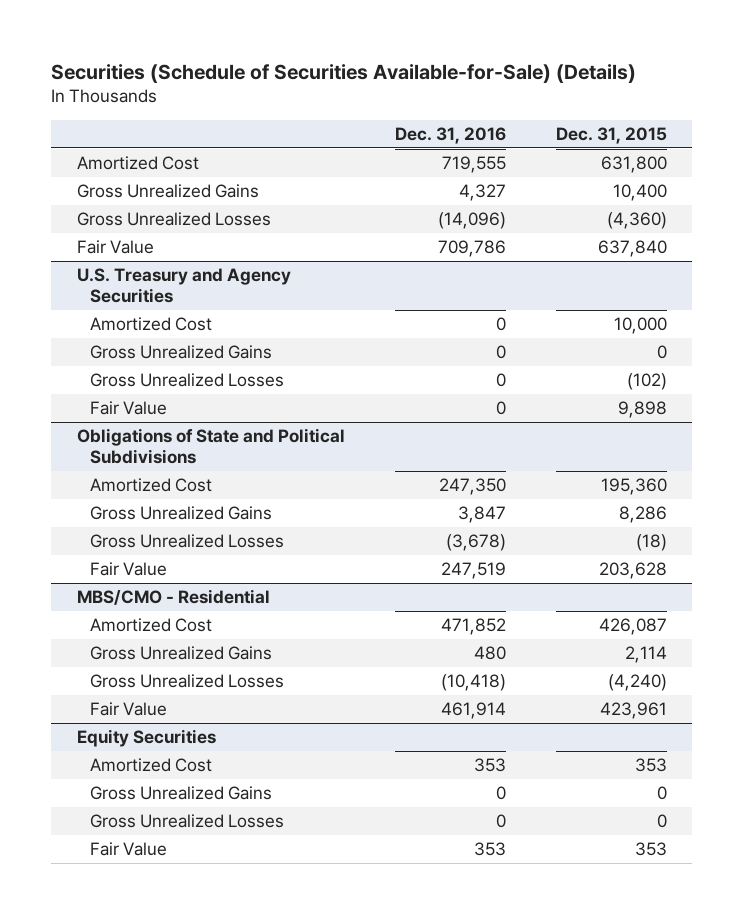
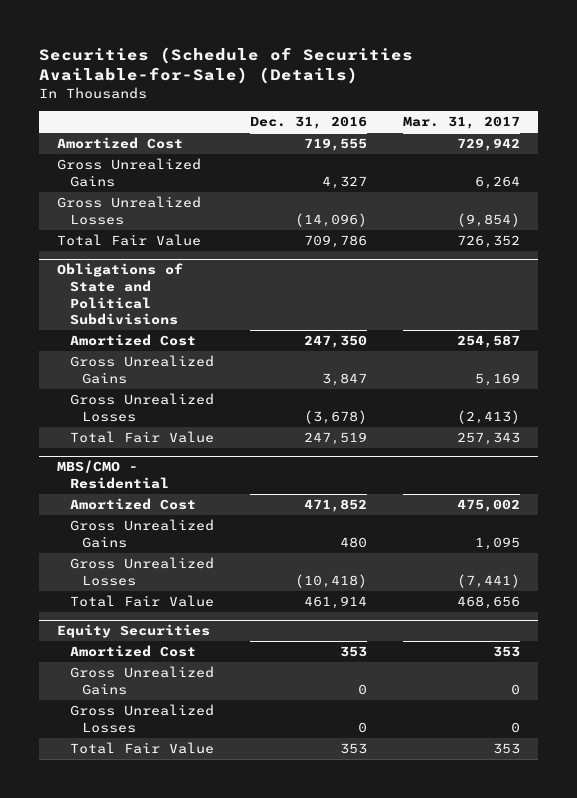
[555,127,667,145] Dec. 31, 2015 -> none
none -> [402,116,520,130] Mar. 31, 2017
[76,268,291,304] U.S. Treasury and Agency Securities -> none
[89,317,212,332] Amortized Cost -> none
[89,345,272,360] Gross Unrealized Gains -> none
[89,373,284,388] Gross Unrealized Losses -> none
[89,401,167,416] Fair Value -> none
[76,240,154,255] Fair Value -> [57,234,202,247] Total Fair Value
[89,562,167,577] Fair Value -> [69,431,214,444] Total Fair Value
[89,702,167,717] Fair Value -> [69,595,214,608] Total Fair Value
[89,842,167,857] Fair Value -> [69,742,214,755] Total Fair Value

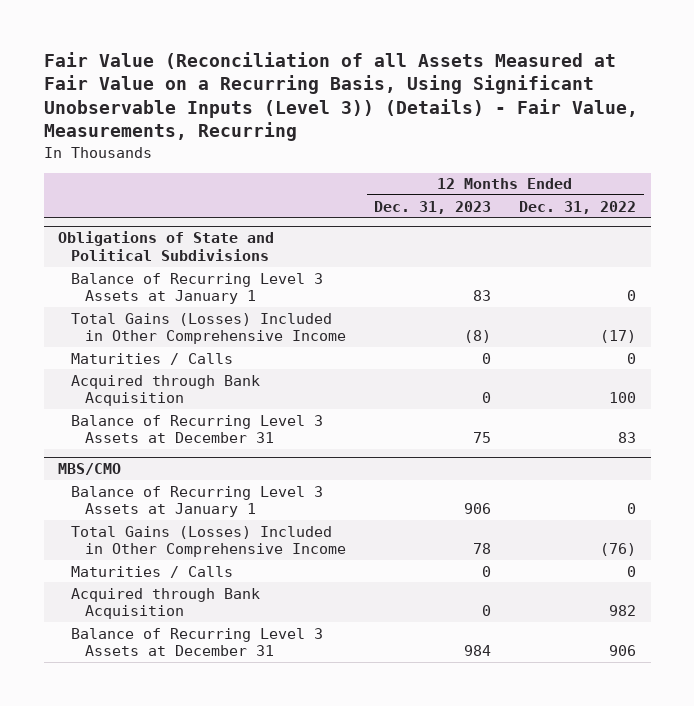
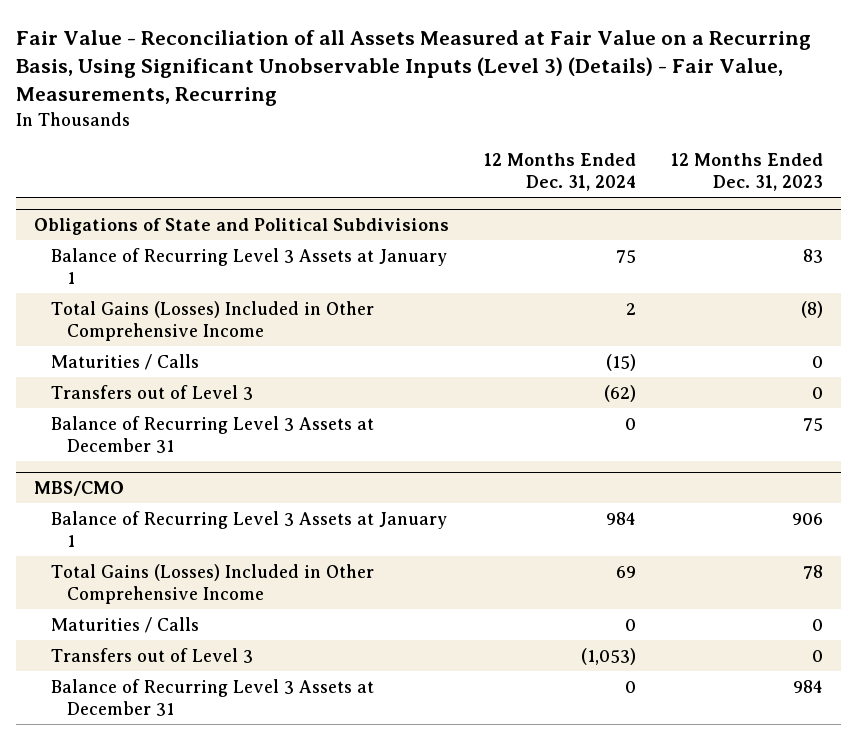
[43,52,638,142] Fair Value (Reconciliation of all Assets Measured at Fair Value on a Recurring Basis, Using Significant Unobservable Inputs (Level 3)) (Details) - Fair Value, Measurements, Recurring -> [16,29,812,107] Fair Value - Reconciliation of all Assets Measured at Fair Value on a Recurring Basis, Using Significant Unobservable Inputs (Level 3) (Details) - Fair Value, Measurements, Recurring
[519,200,637,214] Dec. 31, 2022 -> none
none -> [484,153,637,192] 12 Months Ended Dec. 31, 2024
[71,374,261,407] Acquired through Bank Acquisition -> none
none -> [50,384,253,400] Transfers out of Level 3
[71,587,261,620] Acquired through Bank Acquisition -> none
none -> [50,647,253,663] Transfers out of Level 3

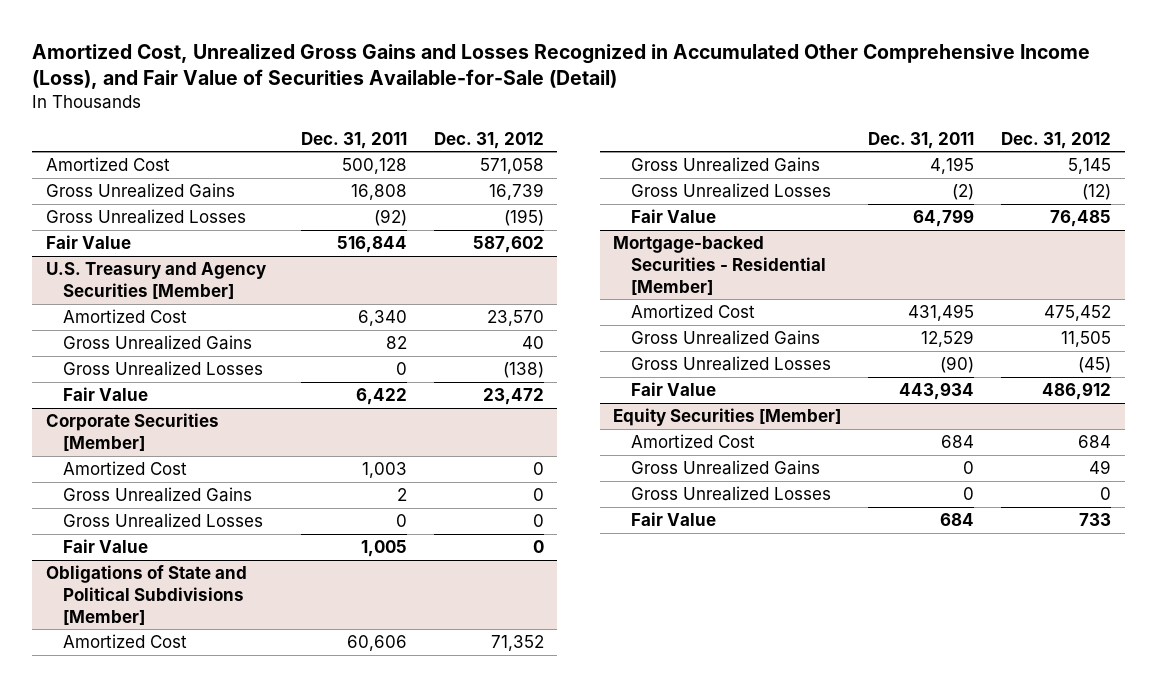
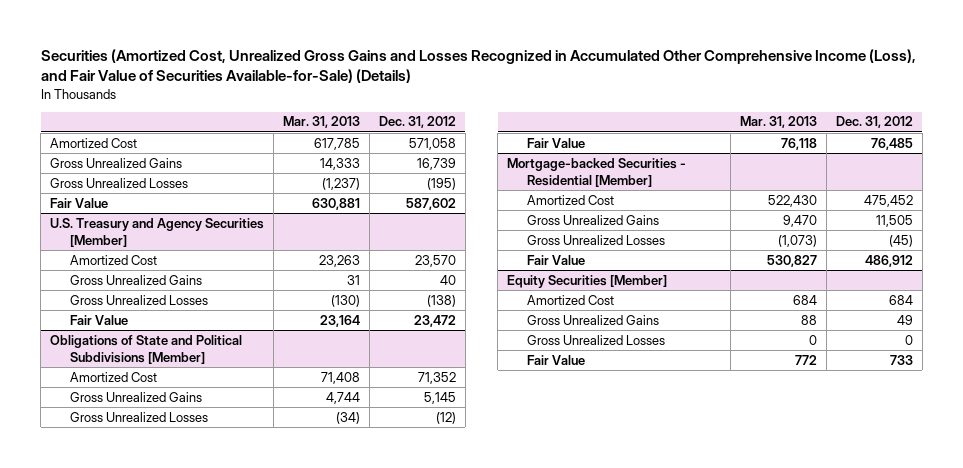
[32,43,1091,90] Amortized Cost, Unrealized Gross Gains and Losses Recognized in Accumulated Other Comprehensive Income (Loss), and Fair Value of Securities Available-for-Sale (Detail) -> [40,49,916,84] Securities (Amortized Cost, Unrealized Gross Gains and Losses Recognized in Accumulated Other Comprehensive Income (Loss), and Fair Value of Securities Available-for-Sale) (Details)
[300,131,407,149] Dec. 31, 2011 -> none
none -> [283,116,361,129] Mar. 31, 2013
[45,413,219,451] Corporate Securities [Member] -> none
[63,461,188,476] Amortized Cost -> none
[63,487,253,503] Gross Unrealized Gains -> none
[63,513,264,529] Gross Unrealized Losses -> none
[63,539,149,554] Fair Value -> none

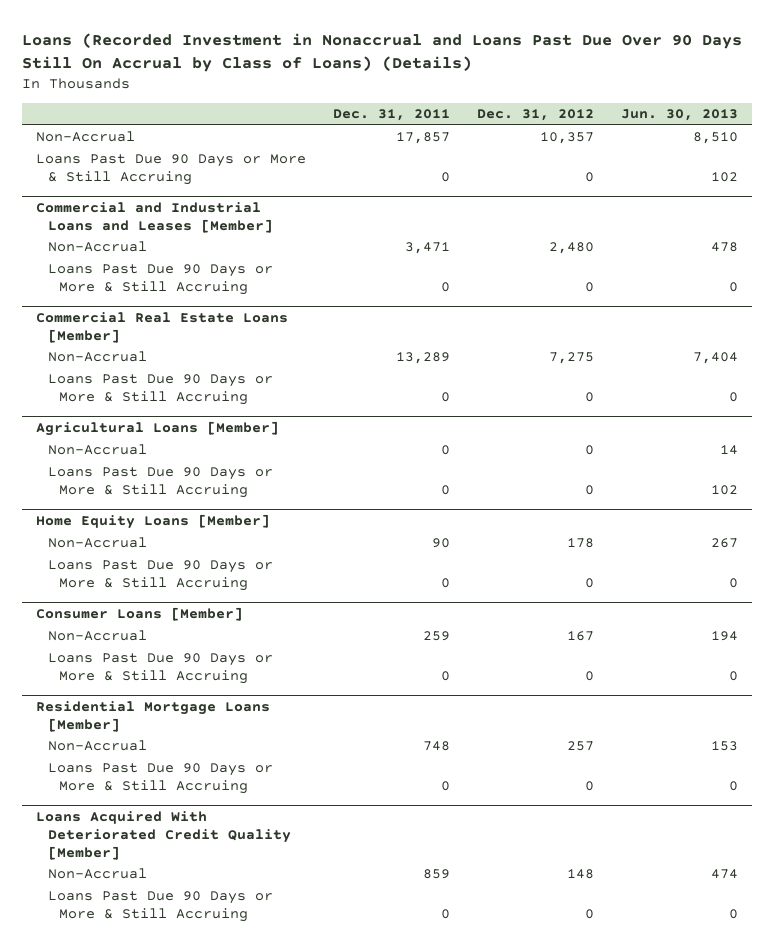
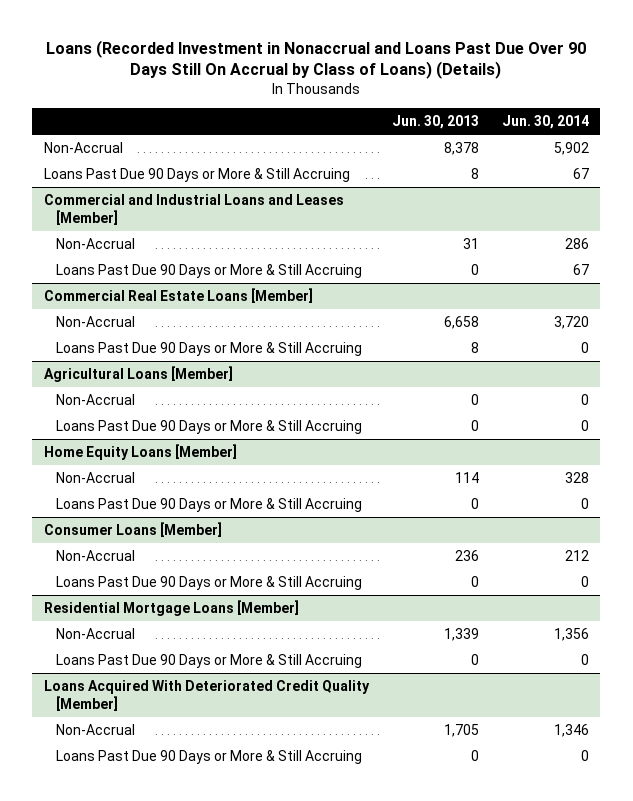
[333,109,451,122] Dec. 31, 2011 -> none
[477,109,595,122] Dec. 31, 2012 -> none
none -> [501,114,589,129] Jun. 30, 2014
[693,132,739,145] 8,510 -> [443,142,479,156] 8,378
[711,172,739,183] 102 -> [470,168,479,180] 8
[711,242,739,253] 478 -> [462,238,479,250] 31
[693,352,739,365] 7,404 -> [443,316,479,330] 6,658
[729,392,739,403] 0 -> [470,342,479,354] 8
[720,445,739,456] 14 -> [470,394,479,406] 0
[711,485,739,496] 102 -> [470,420,479,432] 0
[711,538,739,549] 267 -> [454,472,479,484] 114
[711,631,739,642] 194 -> [454,550,479,562] 236
[711,741,739,752] 153 -> [443,628,479,642] 1,339
[711,869,739,880] 474 -> [443,724,479,738] 1,705

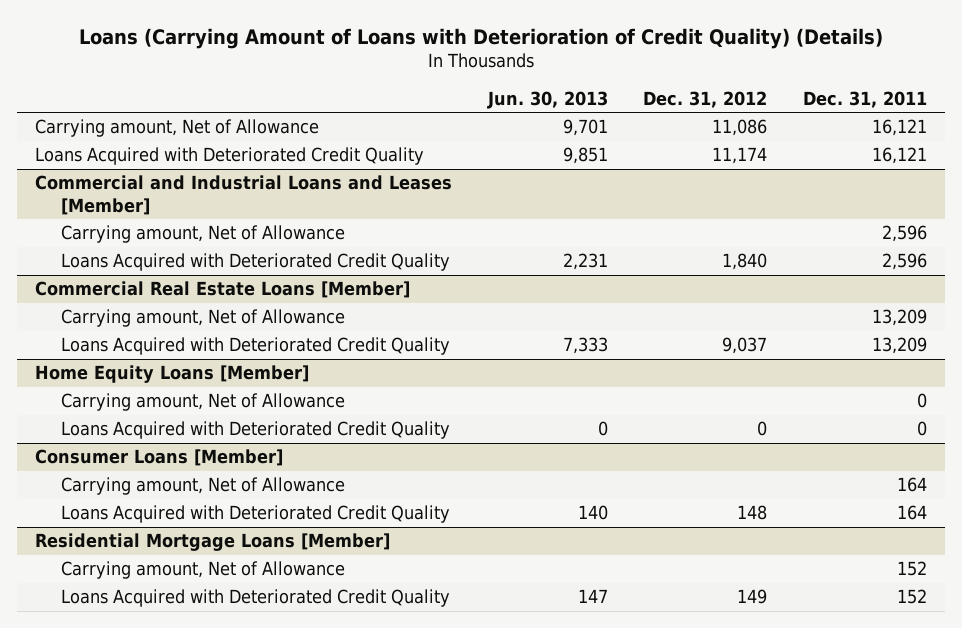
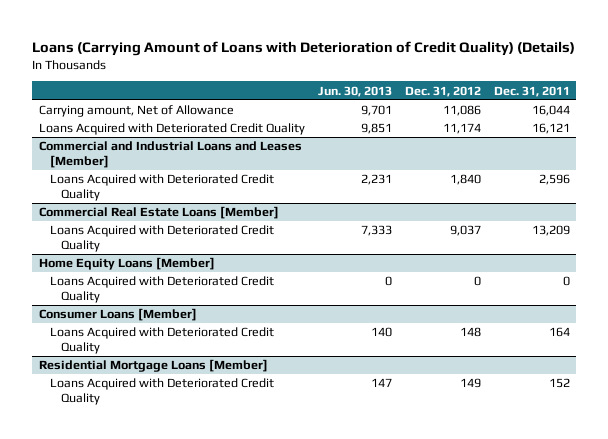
[872,119,928,137] 16,121 -> [531,105,570,117] 16,044
[60,225,345,244] Carrying amount, Net of Allowance -> none
[60,309,345,328] Carrying amount, Net of Allowance -> none
[60,393,345,412] Carrying amount, Net of Allowance -> none
[60,477,345,496] Carrying amount, Net of Allowance -> none
[60,561,345,580] Carrying amount, Net of Allowance -> none

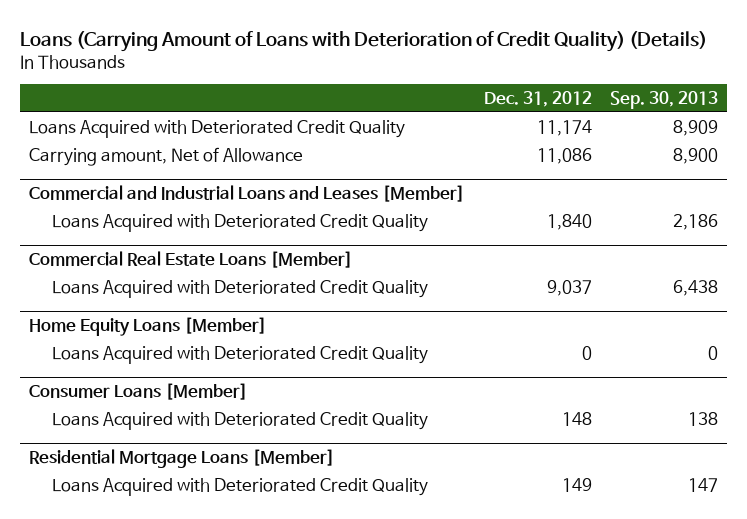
[317,85,392,97] Jun. 30, 2013 -> none
[493,85,570,97] Dec. 31, 2011 -> none
none -> [610,90,719,109] Sep. 30, 2013
[38,105,234,118] Carrying amount, Net of Allowance -> [29,146,304,166] Carrying amount, Net of Allowance

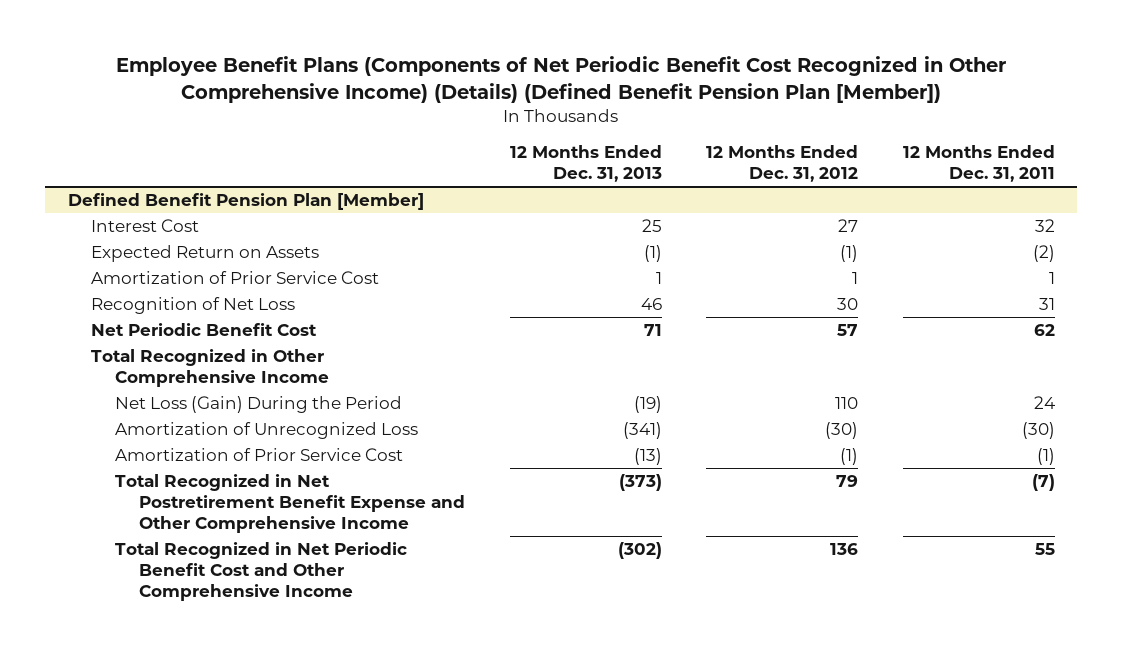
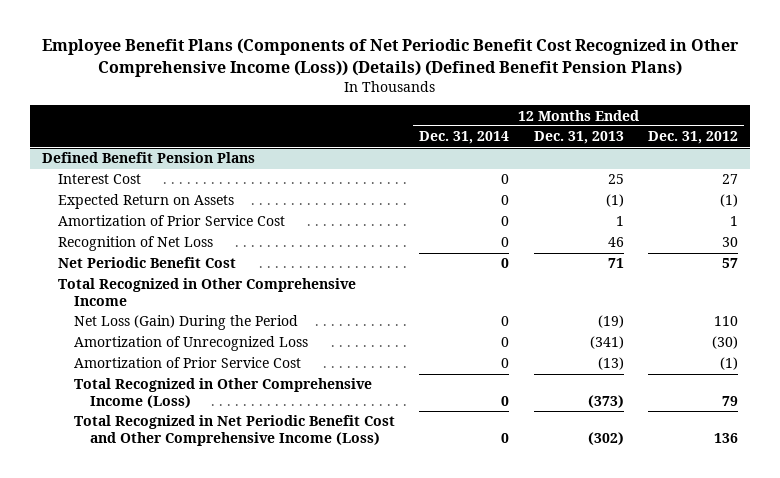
[116,55,1007,103] Employee Benefit Plans (Components of Net Periodic Benefit Cost Recognized in Other Comprehensive Income) (Details) (Defined Benefit Pension Plan [Member]) -> [41,38,739,77] Employee Benefit Plans (Components of Net Periodic Benefit Cost Recognized in Other Comprehensive Income (Loss)) (Details) (Defined Benefit Pension Plans)
[903,145,1056,182] 12 Months Ended Dec. 31, 2011 -> none
none -> [419,131,510,145] Dec. 31, 2014
[67,193,424,211] Defined Benefit Pension Plan [Member] -> [42,152,256,164] Defined Benefit Pension Plans
[115,474,466,533] Total Recognized in Net Postretirement Benefit Expense and Other Comprehensive Income -> [74,378,373,408] Total Recognized in Other Comprehensive Income (Loss)
[115,542,408,601] Total Recognized in Net Periodic Benefit Cost and Other Comprehensive Income -> [74,415,396,446] Total Recognized in Net Periodic Benefit Cost and Other Comprehensive Income (Loss)

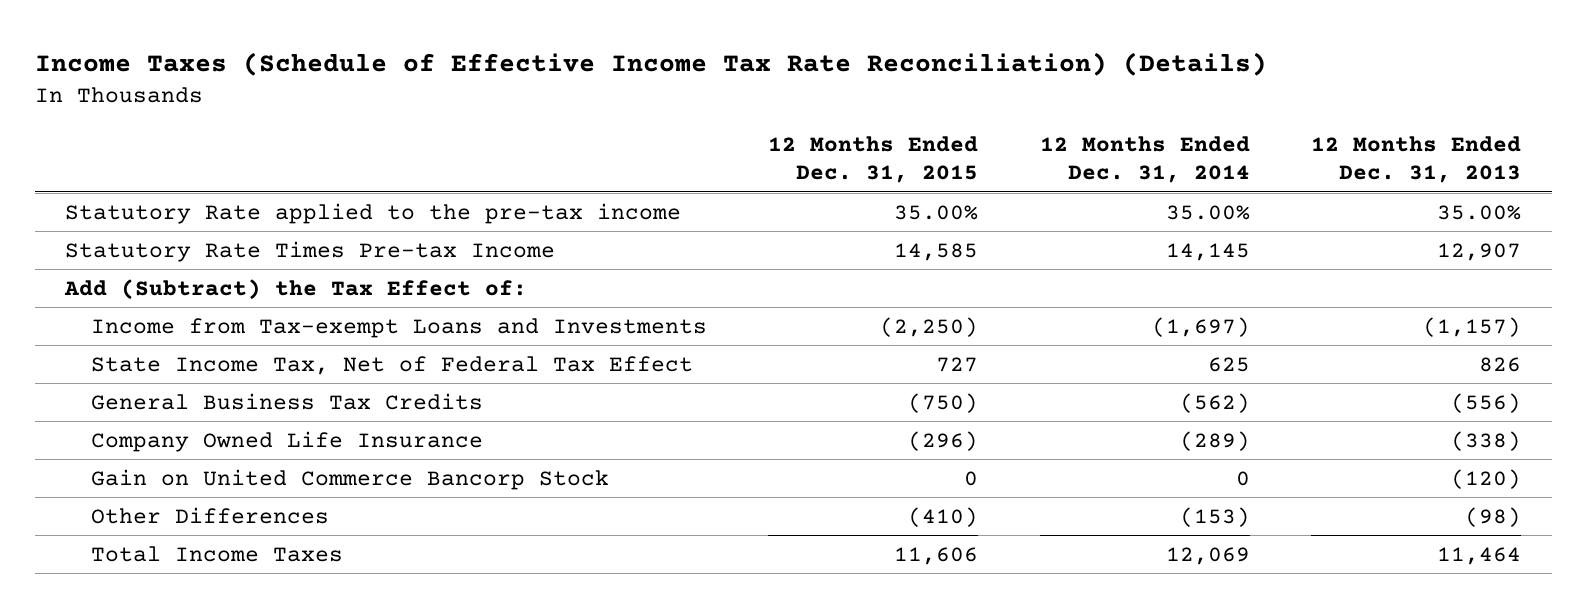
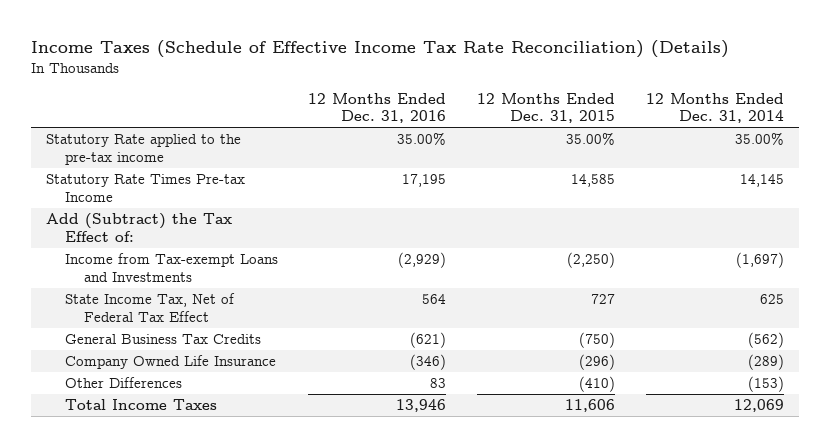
[1311,135,1522,184] 12 Months Ended Dec. 31, 2013 -> none
none -> [308,92,447,124] 12 Months Ended Dec. 31, 2016
[90,468,609,490] Gain on United Commerce Bancorp Stock -> none

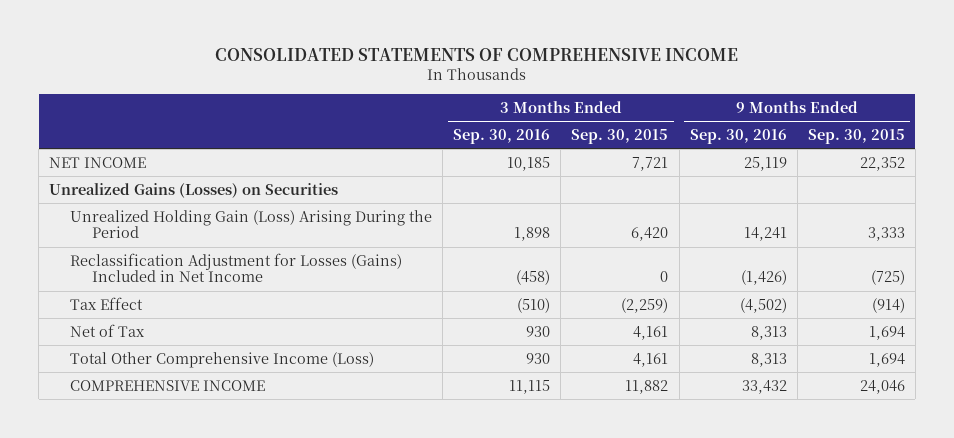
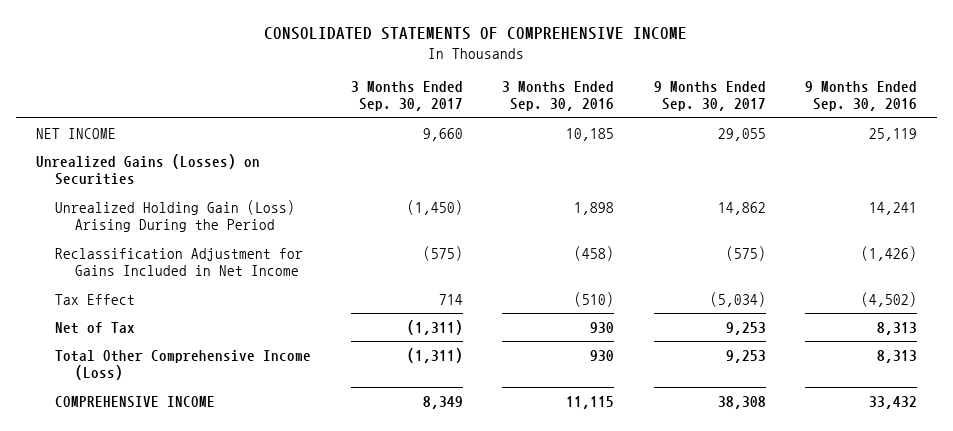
[571,128,669,144] Sep. 30, 2015 -> none
[807,128,905,144] Sep. 30, 2015 -> none
none -> [350,80,463,112] 3 Months Ended Sep. 30, 2017
none -> [653,80,766,112] 9 Months Ended Sep. 30, 2017
[70,252,403,283] Reclassification Adjustment for Losses (Gains) Included in Net Income -> [55,247,304,277] Reclassification Adjustment for Gains Included in Net Income

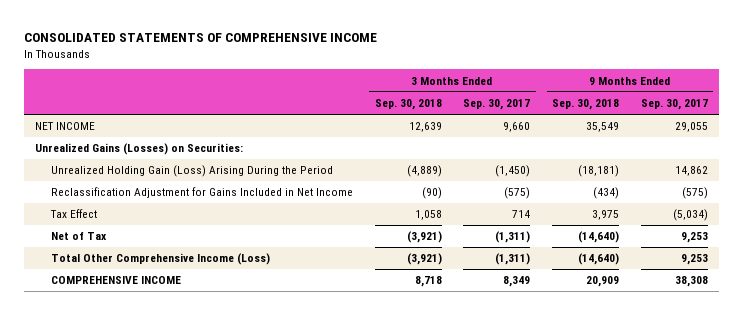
[502,80,615,112] 3 Months Ended Sep. 30, 2016 -> none
[805,80,918,112] 9 Months Ended Sep. 30, 2016 -> none
none -> [374,98,442,110] Sep. 30, 2018
none -> [552,98,620,110] Sep. 30, 2018
[35,153,260,186] Unrealized Gains (Losses) on Securities -> [35,143,244,156] Unrealized Gains (Losses) on Securities:

